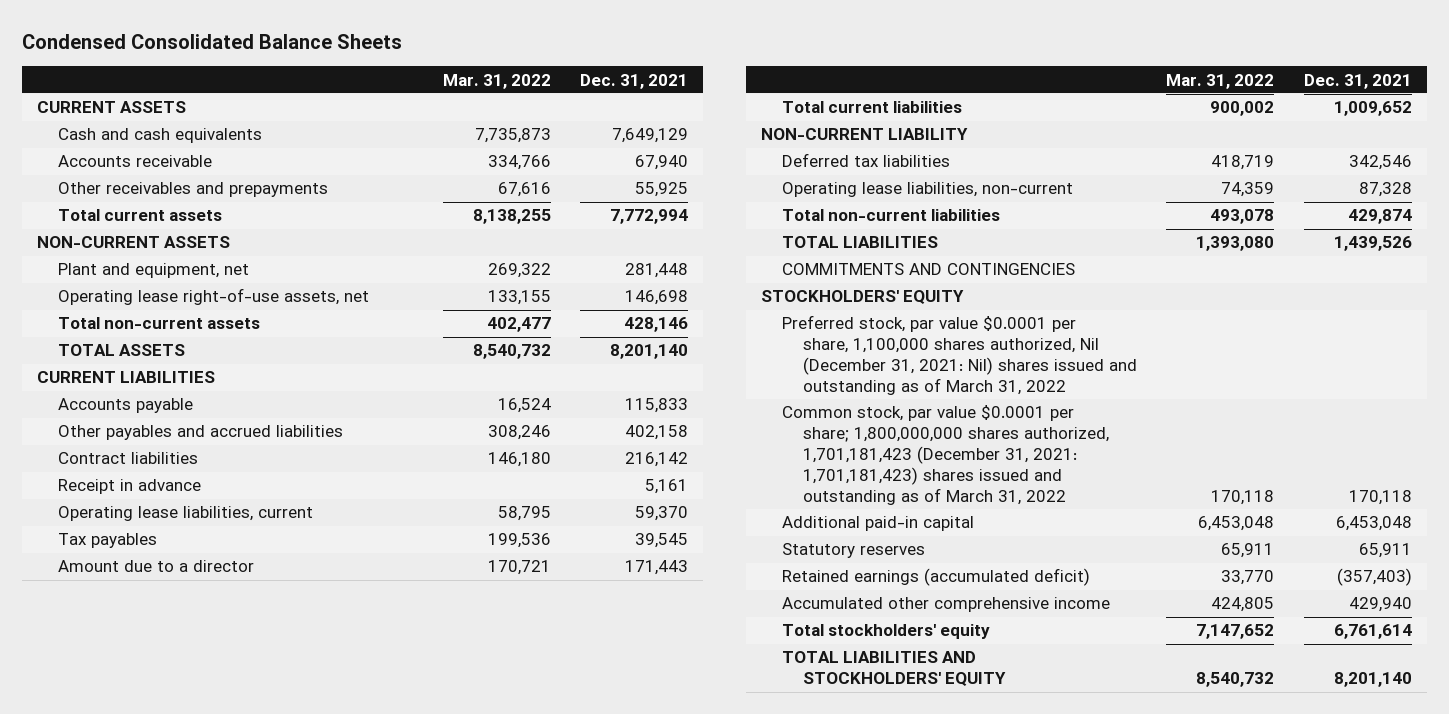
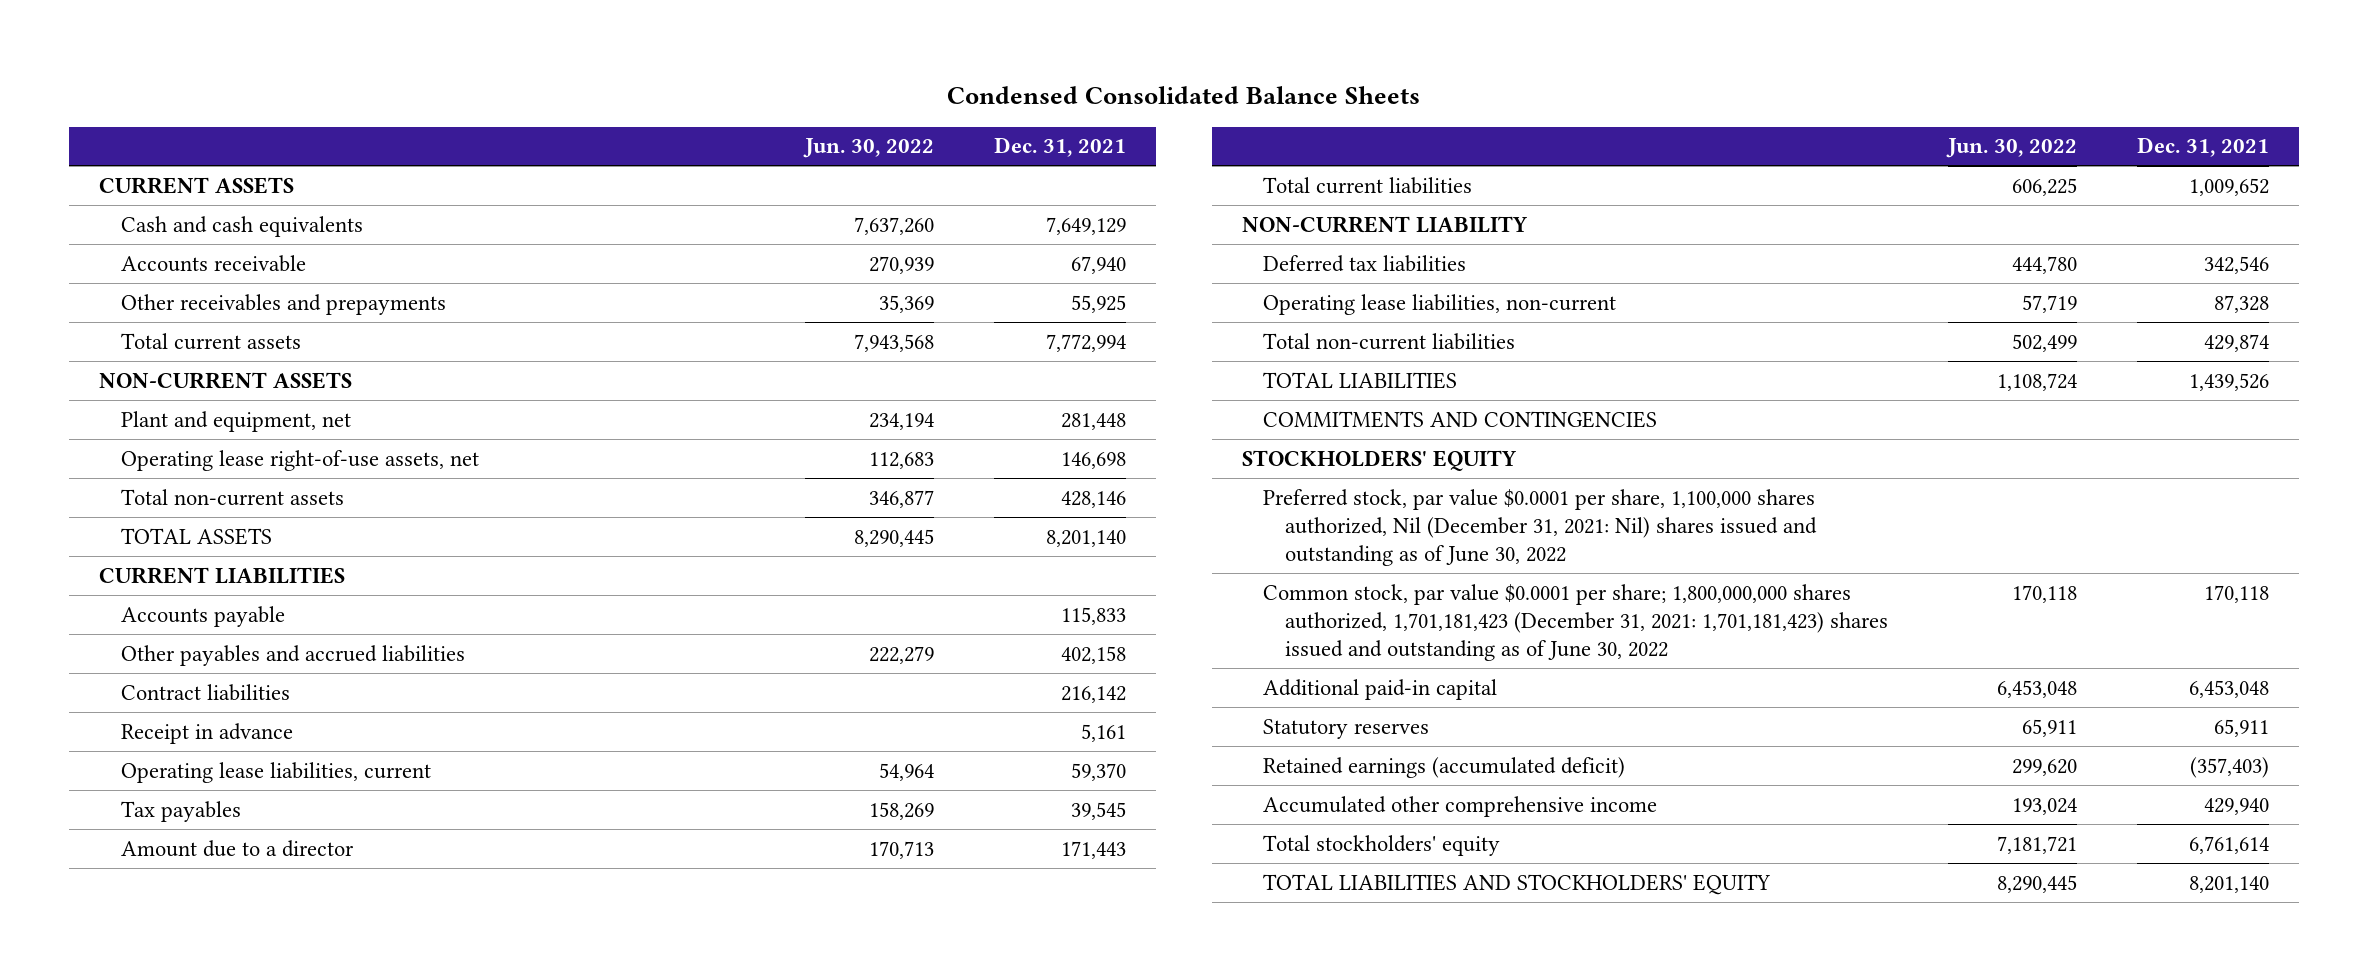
[442,73,551,89] Mar. 31, 2022 -> none
none -> [802,138,934,159] Jun. 30, 2022
[781,315,1137,396] Preferred stock, par value $0.0001 per share, 1,100,000 shares authorized, Nil (December 31, 2021: Nil) shares issued and outstanding as of March 31, 2022 -> [1263,488,1817,566] Preferred stock, par value $0.0001 per share, 1,100,000 shares authorized, Nil (December 31, 2021: Nil) shares issued and outstanding as of June 30, 2022
[781,405,1109,506] Common stock, par value $0.0001 per share; 1,800,000,000 shares authorized, 1,701,181,423 (December 31, 2021: 1,701,181,423) shares issued and outstanding as of March 31, 2022 -> [1263,583,1888,661] Common stock, par value $0.0001 per share; 1,800,000,000 shares authorized, 1,701,181,423 (December 31, 2021: 1,701,181,423) shares issued and outstanding as of June 30, 2022

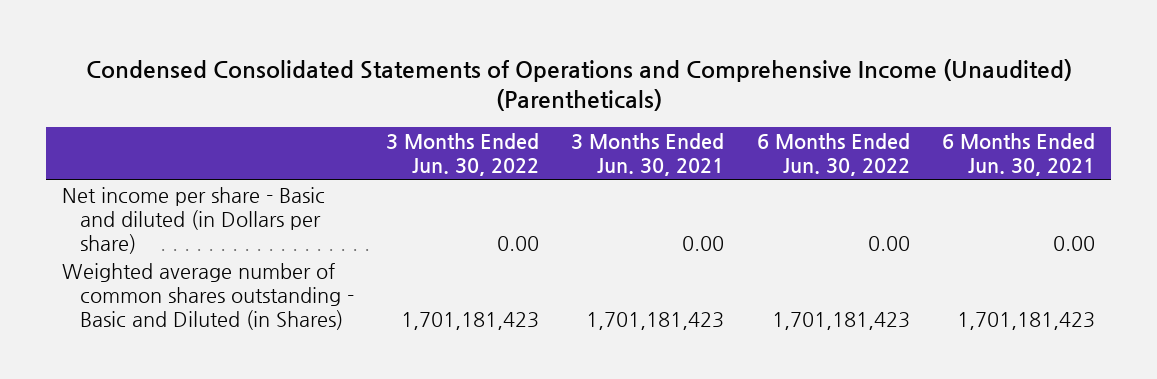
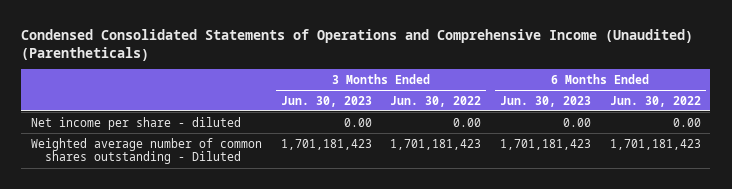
[571,133,725,177] 3 Months Ended Jun. 30, 2021 -> none
[942,133,1096,177] 6 Months Ended Jun. 30, 2021 -> none
none -> [280,95,372,107] Jun. 30, 2023
none -> [500,95,592,107] Jun. 30, 2023
[61,187,325,254] Net income per share - Basic and diluted (in Dollars per share) -> [30,116,241,130] Net income per share - diluted
[61,263,354,330] Weighted average number of common shares outstanding - Basic and Diluted (in Shares) -> [30,137,262,165] Weighted average number of common shares outstanding - Diluted

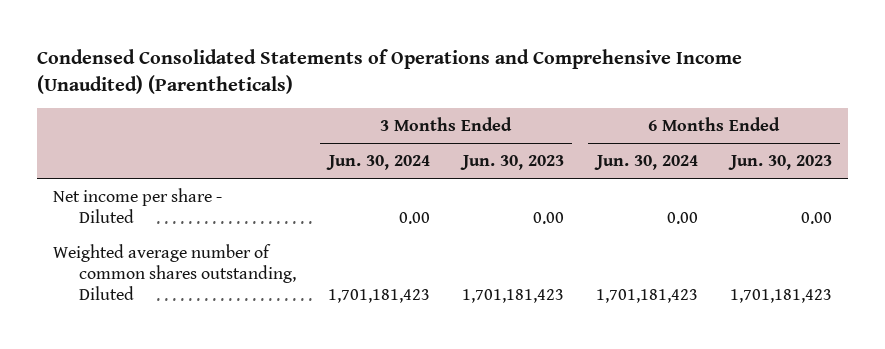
[390,95,482,107] Jun. 30, 2022 -> none
[609,95,701,107] Jun. 30, 2022 -> none
none -> [326,155,431,171] Jun. 30, 2024
none -> [594,155,699,171] Jun. 30, 2024
[30,116,241,130] Net income per share - diluted -> [52,187,222,224] Net income per share - Diluted
[30,137,262,165] Weighted average number of common shares outstanding - Diluted -> [52,243,297,301] Weighted average number of common shares outstanding, Diluted

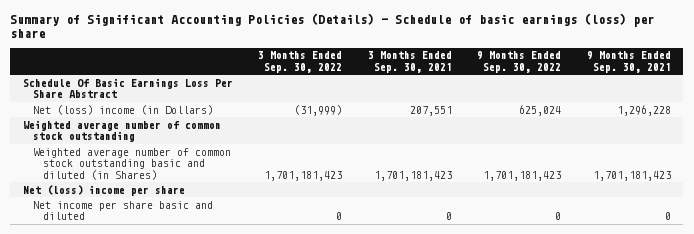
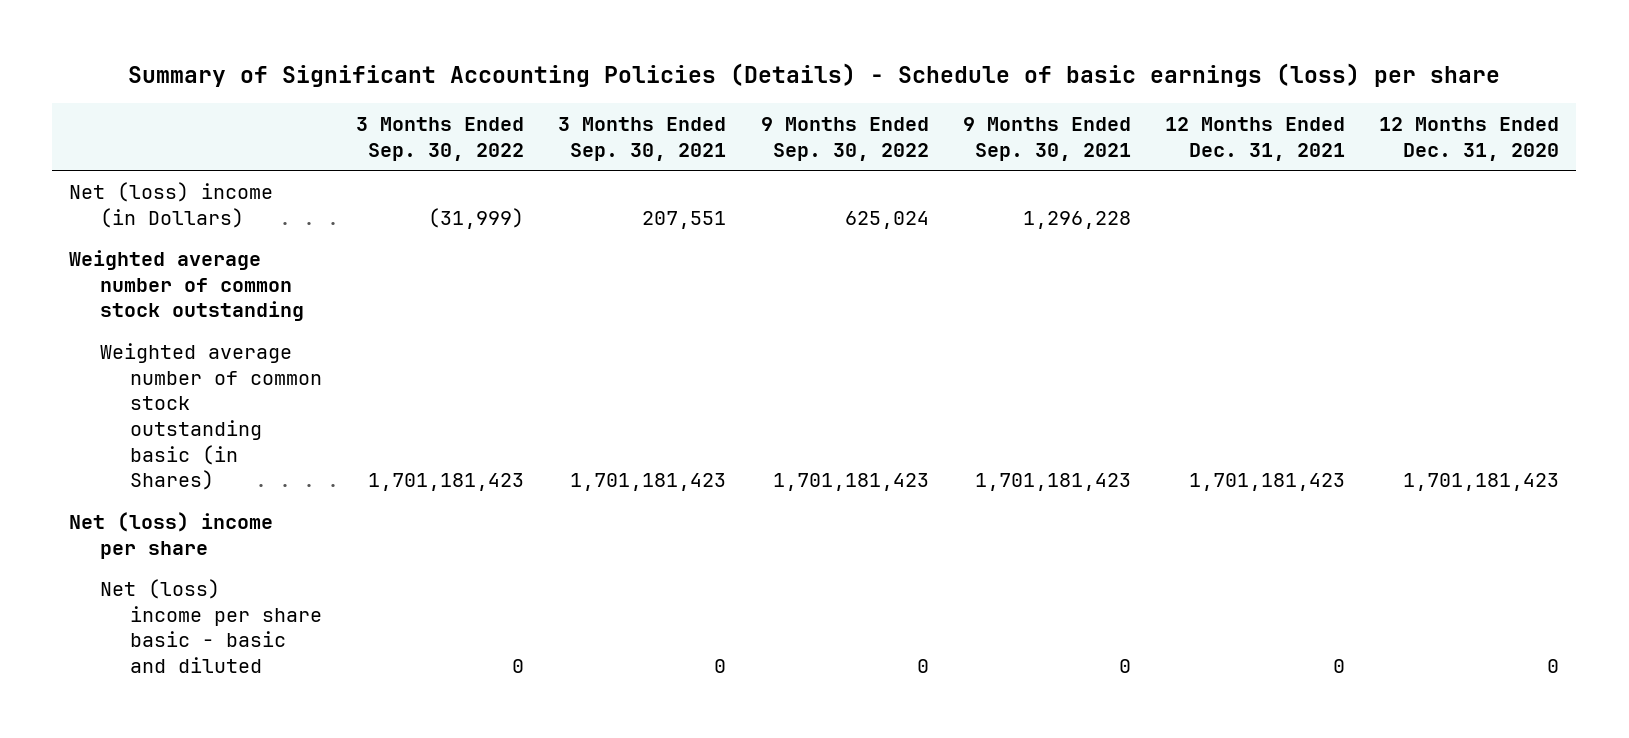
none -> [1165,117,1346,162] 12 Months Ended Dec. 31, 2021
none -> [1379,117,1560,162] 12 Months Ended Dec. 31, 2020
[22,77,233,99] Schedule Of Basic Earnings Loss Per Share Abstract -> none
[32,147,231,180] Weighted average number of common stock outstanding basic and diluted (in Shares) -> [99,343,322,491] Weighted average number of common stock outstanding basic (in Shares)
[32,200,213,221] Net income per share basic and diluted -> [99,579,322,673] Net (loss) income per share basic - basic and diluted

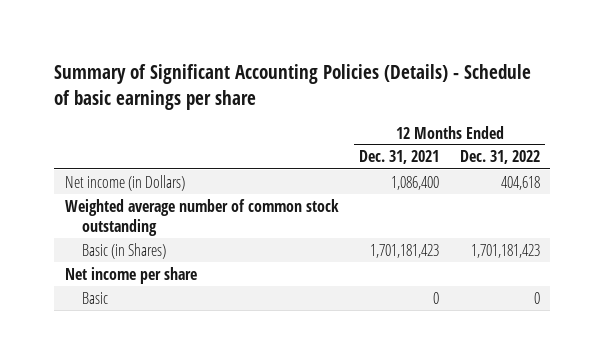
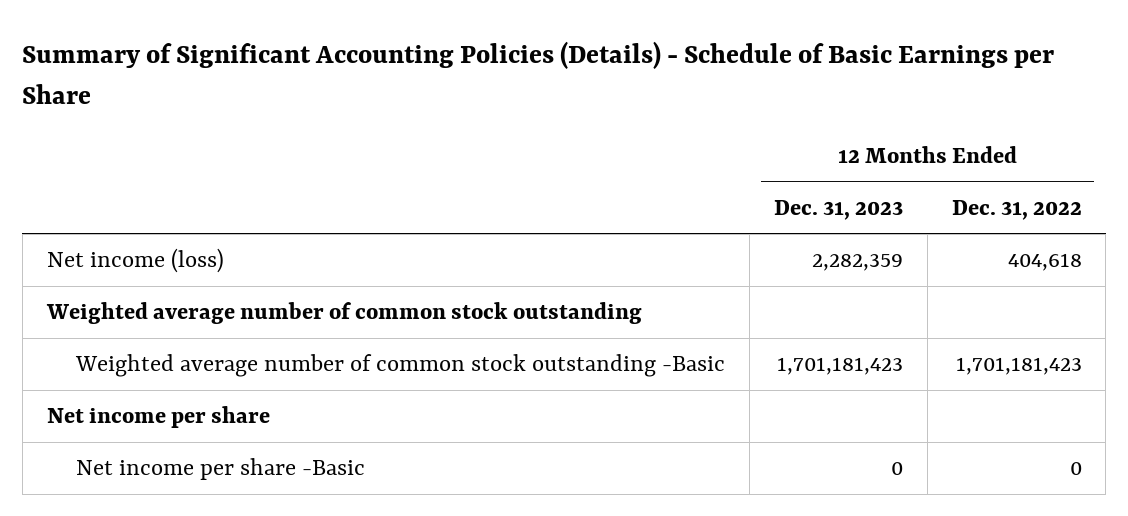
[54,64,532,110] Summary of Significant Accounting Policies (Details) - Schedule of basic earnings per share -> [22,40,1055,104] Summary of Significant Accounting Policies (Details) - Schedule of Basic Earnings per Share
[359,150,440,165] Dec. 31, 2021 -> none
none -> [773,199,903,220] Dec. 31, 2023
[64,174,185,191] Net income (in Dollars) -> [46,248,224,274] Net income (loss)
[81,242,166,259] Basic (in Shares) -> [74,354,725,378] Weighted average number of common stock outstanding -Basic
[81,291,108,304] Basic -> [75,458,365,481] Net income per share -Basic

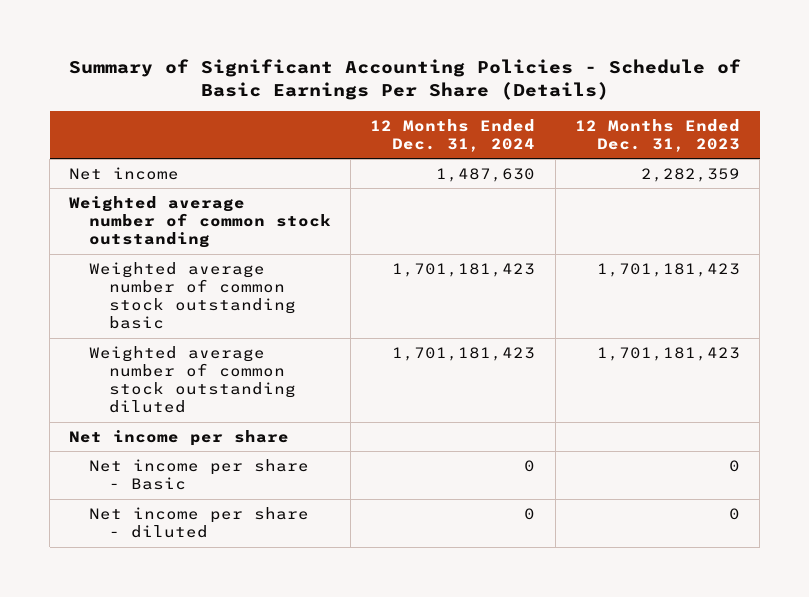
[22,40,1055,104] Summary of Significant Accounting Policies (Details) - Schedule of Basic Earnings per Share -> [68,58,741,100] Summary of Significant Accounting Policies - Schedule of Basic Earnings Per Share (Details)
[951,199,1082,220] Dec. 31, 2022 -> none
none -> [370,118,536,152] 12 Months Ended Dec. 31, 2024
[46,248,224,274] Net income (loss) -> [69,166,180,180] Net income
[74,354,725,378] Weighted average number of common stock outstanding -Basic -> [88,261,296,330] Weighted average number of common stock outstanding basic
none -> [88,345,296,414] Weighted average number of common stock outstanding diluted
[75,458,365,481] Net income per share -Basic -> [88,458,309,491] Net income per share - Basic
none -> [88,506,309,539] Net income per share - diluted

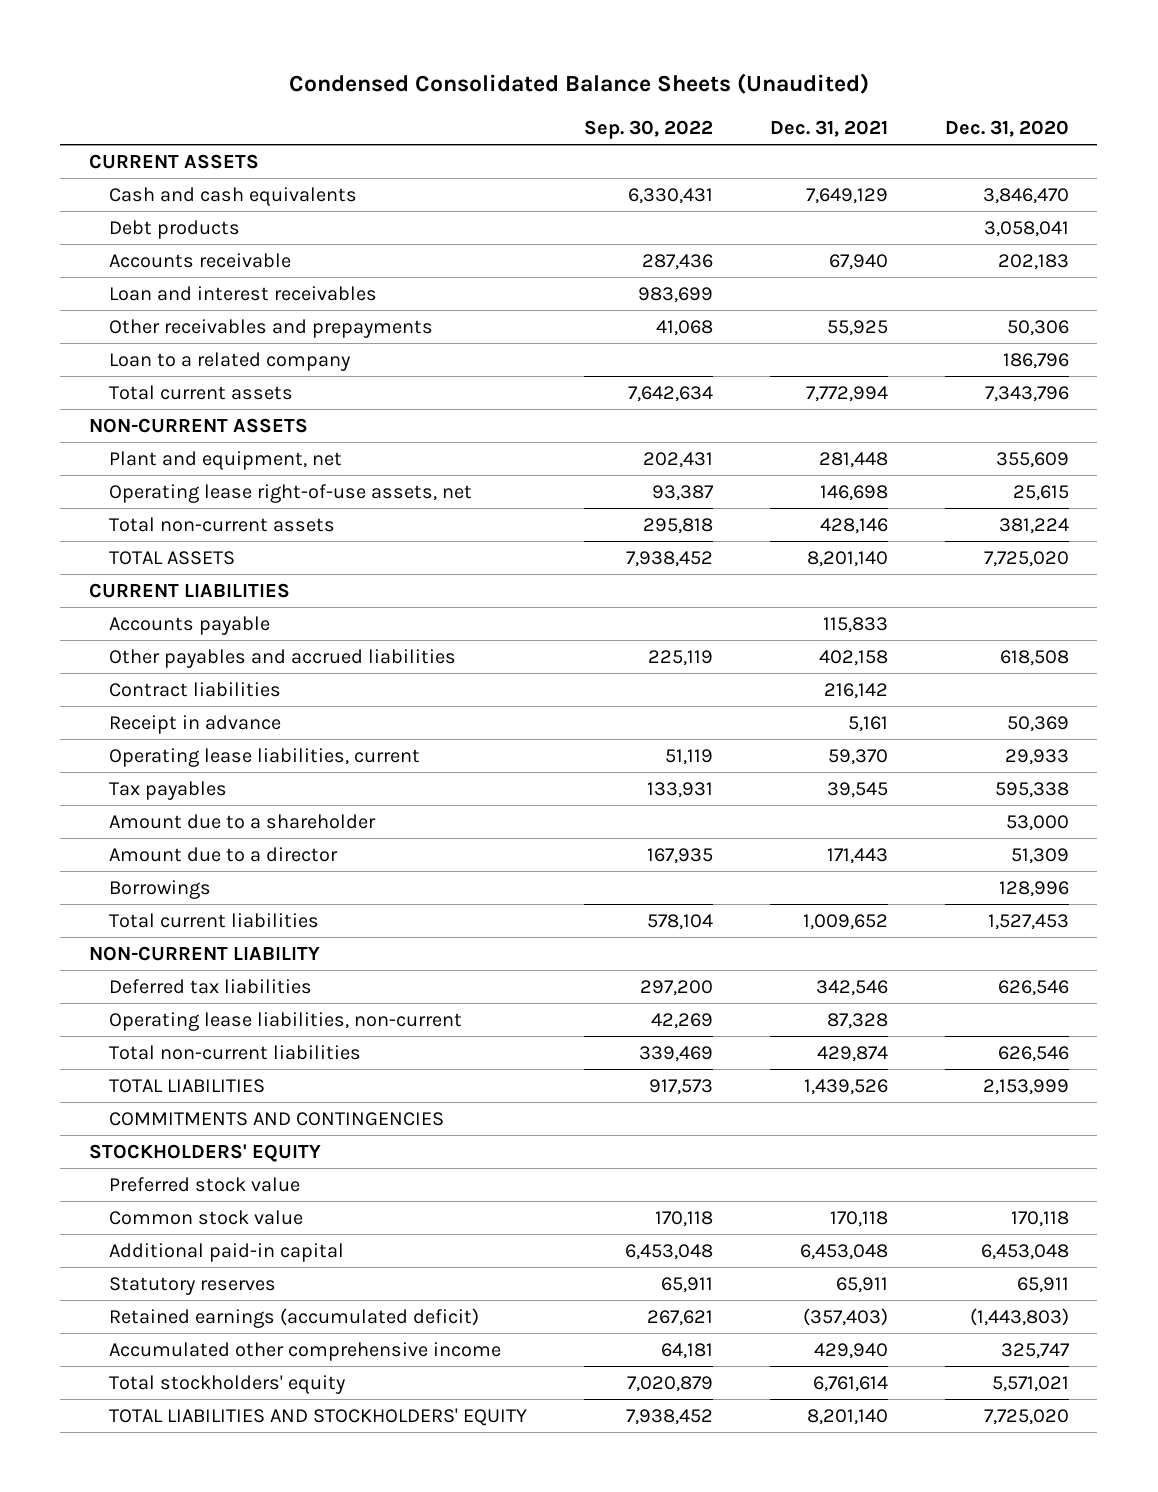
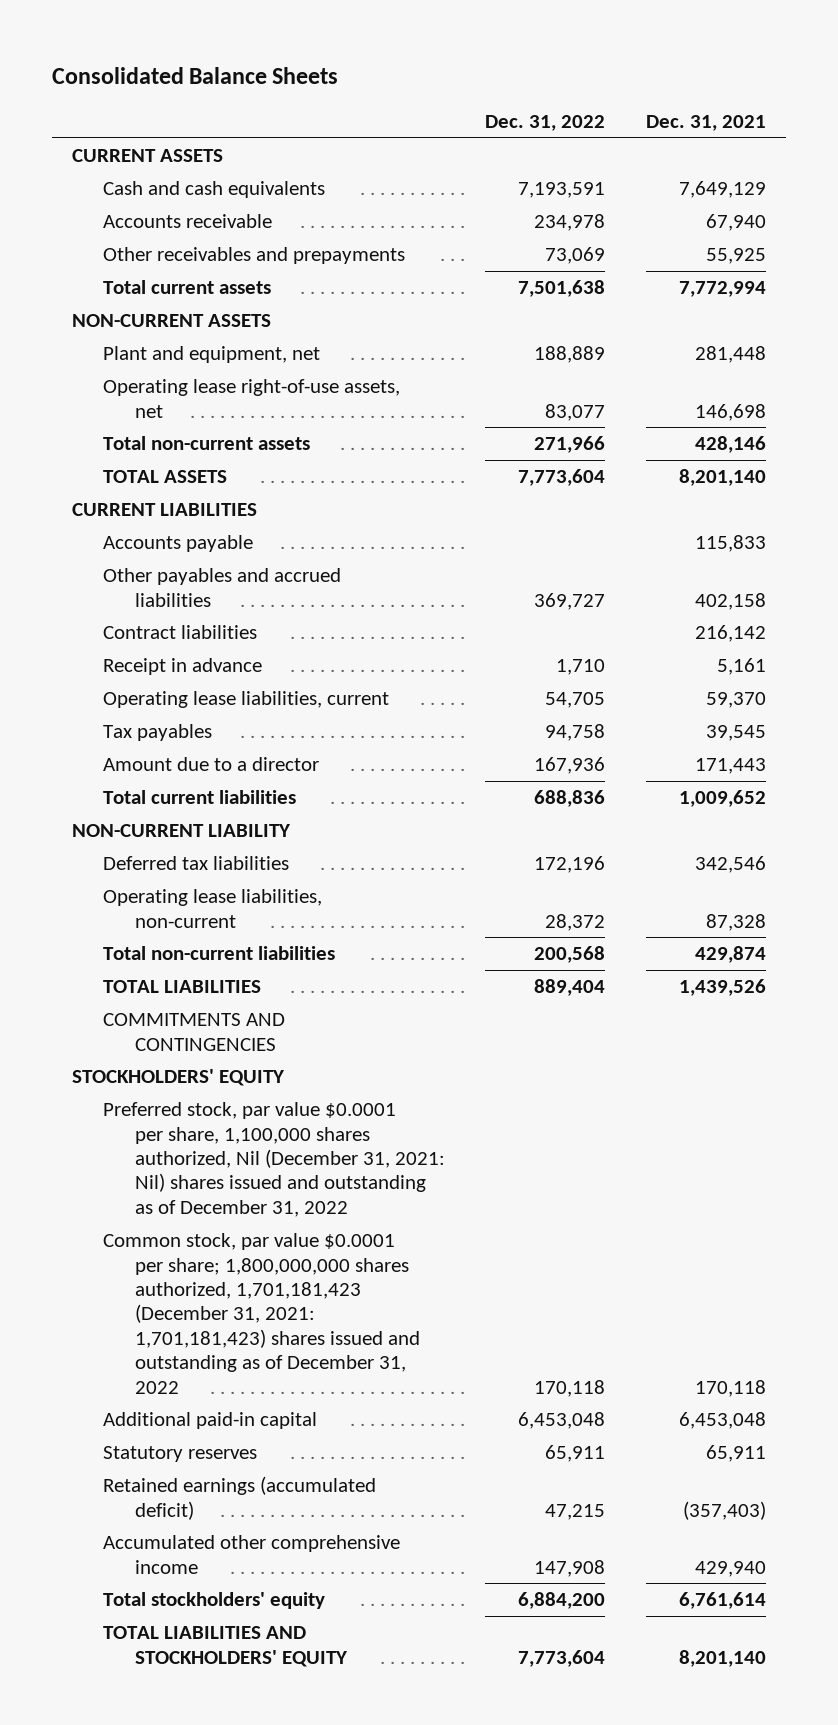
[288,73,869,95] Condensed Consolidated Balance Sheets (Unaudited) -> [51,66,338,84] Consolidated Balance Sheets
[583,120,713,140] Sep. 30, 2022 -> none
[944,120,1069,138] Dec. 31, 2020 -> none
none -> [485,114,606,131] Dec. 31, 2022
[108,219,240,239] Debt products -> none
[108,285,377,301] Loan and interest receivables -> none
[108,351,350,371] Loan to a related company -> none
[108,813,376,829] Amount due to a shareholder -> none
[108,879,211,899] Borrowings -> none
[108,1176,300,1192] Preferred stock value -> [103,1102,445,1217] Preferred stock, par value $0.0001 per share, 1,100,000 shares authorized, Nil (December 31, 2021: Nil) shares issued and outstanding as of December 31, 2022
[108,1209,303,1225] Common stock value -> [103,1233,420,1394] Common stock, par value $0.0001 per share; 1,800,000,000 shares authorized, 1,701,181,423 (December 31, 2021: 1,701,181,423) shares issued and outstanding as of December 31, 2022

